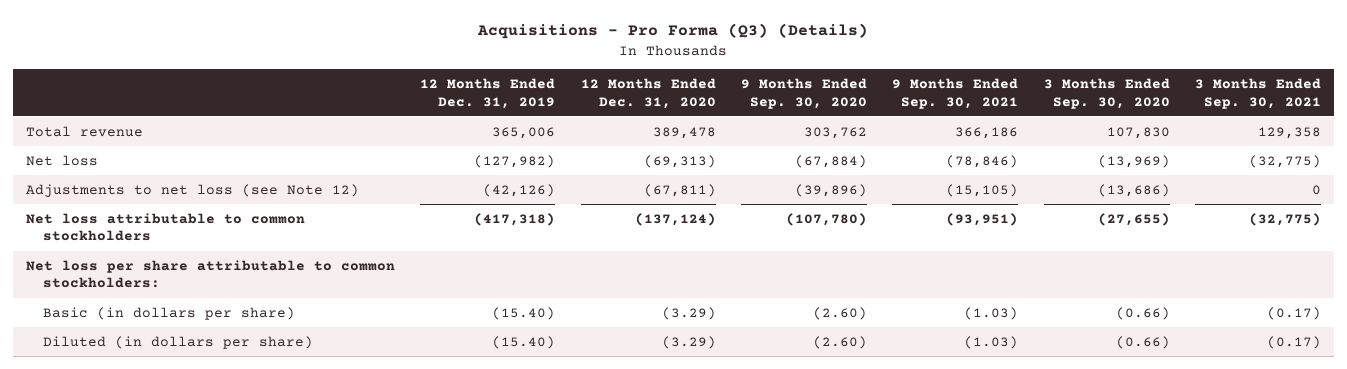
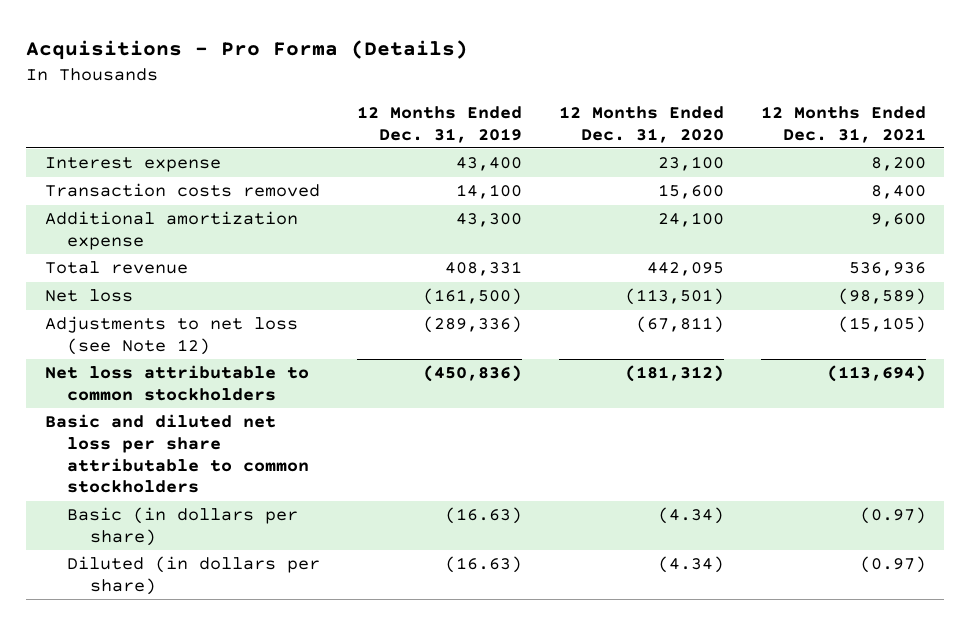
[477,23,869,40] Acquisitions - Pro Forma (Q3) (Details) -> [26,39,469,60] Acquisitions - Pro Forma (Details)
[740,77,867,109] 9 Months Ended Sep. 30, 2020 -> none
[892,77,1019,109] 9 Months Ended Sep. 30, 2021 -> none
[1043,77,1170,109] 3 Months Ended Sep. 30, 2020 -> none
[1194,77,1321,109] 3 Months Ended Sep. 30, 2021 -> none
none -> [760,105,926,143] 12 Months Ended Dec. 31, 2021
none -> [44,157,221,173] Interest expense
none -> [44,183,320,198] Transaction costs removed
none -> [44,211,298,251] Additional amortization expense
[492,126,556,139] 365,006 -> [445,261,523,277] 408,331
[652,126,716,139] 389,478 -> [646,262,724,277] 442,095
[474,154,556,168] (127,982) -> [423,288,523,306] (161,500)
[643,154,716,168] (69,313) -> [624,288,724,306] (113,501)
[483,183,556,197] (42,126) -> [423,316,523,334] (289,336)
[474,212,556,226] (417,318) -> [423,365,523,383] (450,836)
[634,212,716,226] (137,124) -> [624,365,724,383] (181,312)
[25,259,395,289] Net loss per share attributable to common stockholders: -> [44,414,310,494] Basic and diluted net loss per share attributable to common stockholders
[492,306,556,320] (15.40) -> [445,507,523,525] (16.63)
[661,306,716,320] (3.29) -> [657,507,724,525] (4.34)
[492,335,556,349] (15.40) -> [445,556,523,574] (16.63)
[661,335,716,349] (3.29) -> [657,556,724,574] (4.34)

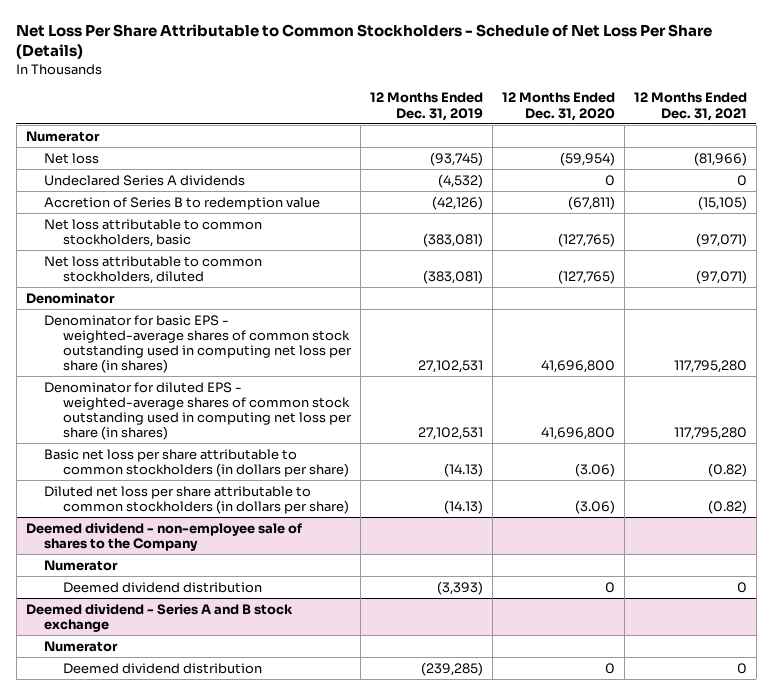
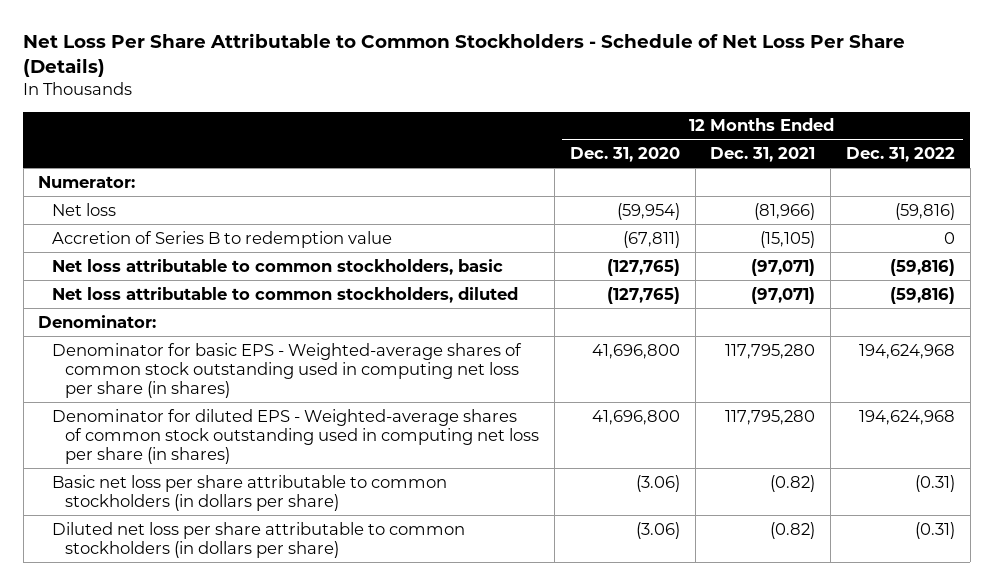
[369,92,483,121] 12 Months Ended Dec. 31, 2019 -> none
none -> [846,146,956,162] Dec. 31, 2022
[25,130,100,142] Numerator -> [38,175,136,188] Numerator:
[44,174,246,186] Undeclared Series A dividends -> none
[25,292,115,304] Denominator -> [38,314,157,328] Denominator:
[44,314,352,374] Denominator for basic EPS - weighted-average shares of common stock outstanding used in computing net loss per share (in shares) -> [51,342,522,398] Denominator for basic EPS - Weighted-average shares of common stock outstanding used in computing net loss per share (in shares)
[44,381,352,441] Denominator for diluted EPS - weighted-average shares of common stock outstanding used in computing net loss per share (in shares) -> [51,408,539,464] Denominator for diluted EPS - Weighted-average shares of common stock outstanding used in computing net loss per share (in shares)
[25,522,302,551] Deemed dividend - non-employee sale of shares to the Company -> none
[44,559,119,571] Numerator -> none
[62,581,262,593] Deemed dividend distribution -> none
[25,603,293,632] Deemed dividend - Series A and B stock exchange -> none
[44,640,119,652] Numerator -> none
[62,662,262,674] Deemed dividend distribution -> none

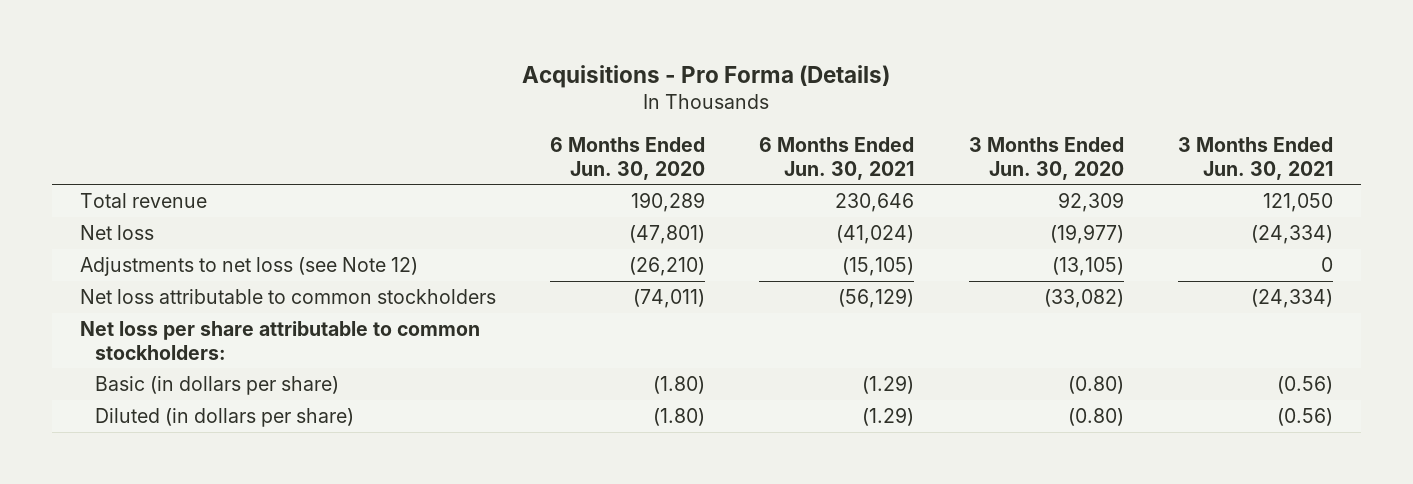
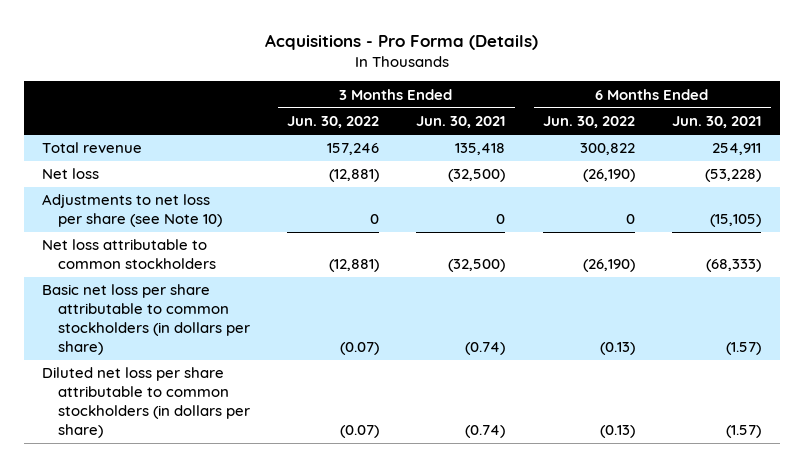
[550,136,706,180] 6 Months Ended Jun. 30, 2020 -> none
[968,136,1124,180] 3 Months Ended Jun. 30, 2020 -> none
none -> [287,116,380,129] Jun. 30, 2022
none -> [542,116,635,129] Jun. 30, 2022
[79,320,480,360] Net loss per share attributable to common stockholders: -> none
[835,192,915,212] 230,646 -> [712,143,762,156] 254,911
[1263,192,1334,212] 121,050 -> [455,143,506,156] 135,418
[836,224,915,244] (41,024) -> [705,169,762,183] (53,228)
[1251,224,1334,244] (24,334) -> [448,169,506,183] (32,500)
[79,256,418,276] Adjustments to net loss (see Note 12) -> [42,194,222,228] Adjustments to net loss per share (see Note 10)
[838,287,915,308] (56,129) -> [706,259,762,273] (68,333)
[1251,288,1334,308] (24,334) -> [448,259,506,273] (32,500)
[94,375,339,395] Basic (in dollars per share) -> [42,284,250,356] Basic net loss per share attributable to common stockholders (in dollars per share)
[862,374,915,394] (1.29) -> [726,342,762,356] (1.57)
[1277,375,1334,394] (0.56) -> [465,342,506,356] (0.74)
[94,407,354,427] Diluted (in dollars per share) -> [42,367,250,439] Diluted net loss per share attributable to common stockholders (in dollars per share)
[862,406,915,426] (1.29) -> [726,425,762,439] (1.57)
[1277,407,1334,426] (0.56) -> [465,425,506,439] (0.74)

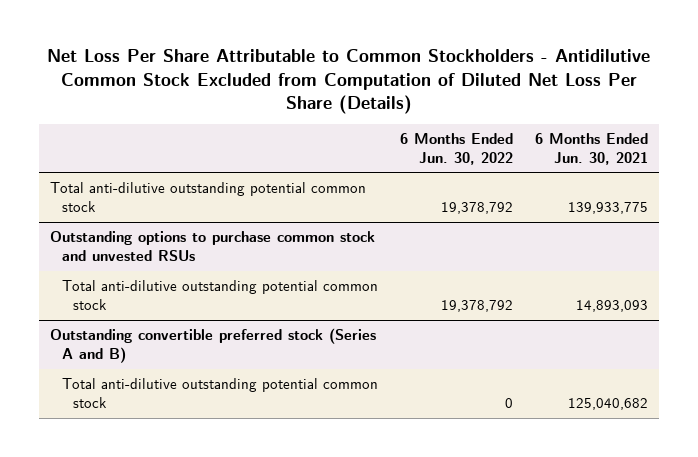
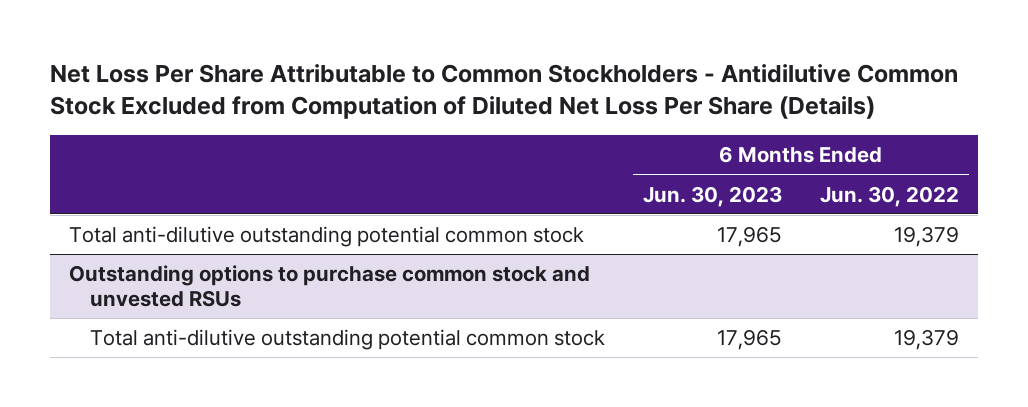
[535,132,649,166] 6 Months Ended Jun. 30, 2021 -> none
none -> [642,185,782,207] Jun. 30, 2023
[440,202,513,215] 19,378,792 -> [894,226,960,248] 19,379
[50,327,377,364] Outstanding convertible preferred stock (Series A and B) -> none
[61,377,378,409] Total anti-dilutive outstanding potential common stock -> none
[440,300,513,313] 19,378,792 -> [894,329,960,351] 19,379

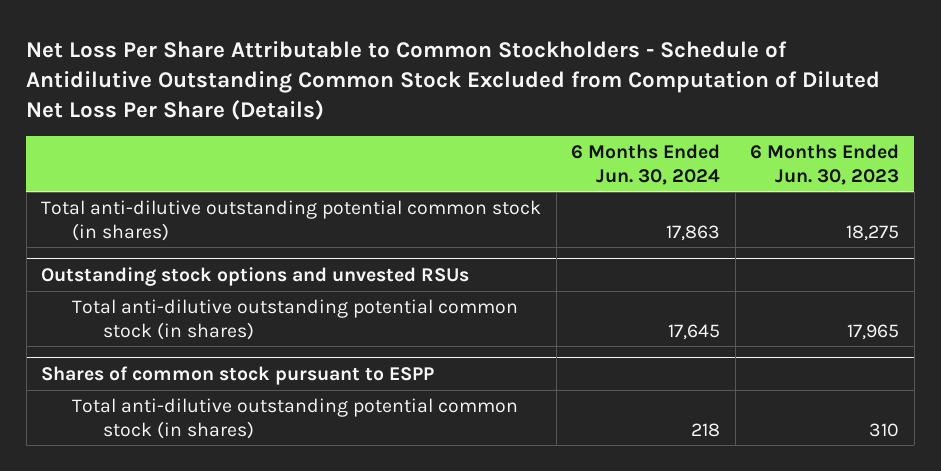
[49,64,958,120] Net Loss Per Share Attributable to Common Stockholders - Antidilutive Common Stock Excluded from Computation of Diluted Net Loss Per Share (Details) -> [26,40,881,120] Net Loss Per Share Attributable to Common Stockholders - Schedule of Antidilutive Outstanding Common Stock Excluded from Computation of Diluted Net Loss Per Share (Details)
[820,185,960,207] Jun. 30, 2022 -> none
none -> [571,143,721,185] 6 Months Ended Jun. 30, 2024
[68,226,584,248] Total anti-dilutive outstanding potential common stock -> [41,199,542,241] Total anti-dilutive outstanding potential common stock (in shares)
[716,226,782,248] 17,965 -> [846,224,900,241] 18,275
[68,265,590,307] Outstanding options to purchase common stock and unvested RSUs -> [41,266,470,286] Outstanding stock options and unvested RSUs
[89,329,605,351] Total anti-dilutive outstanding potential common stock -> [71,298,518,340] Total anti-dilutive outstanding potential common stock (in shares)
none -> [41,365,435,385] Shares of common stock pursuant to ESPP
none -> [71,397,518,439] Total anti-dilutive outstanding potential common stock (in shares)

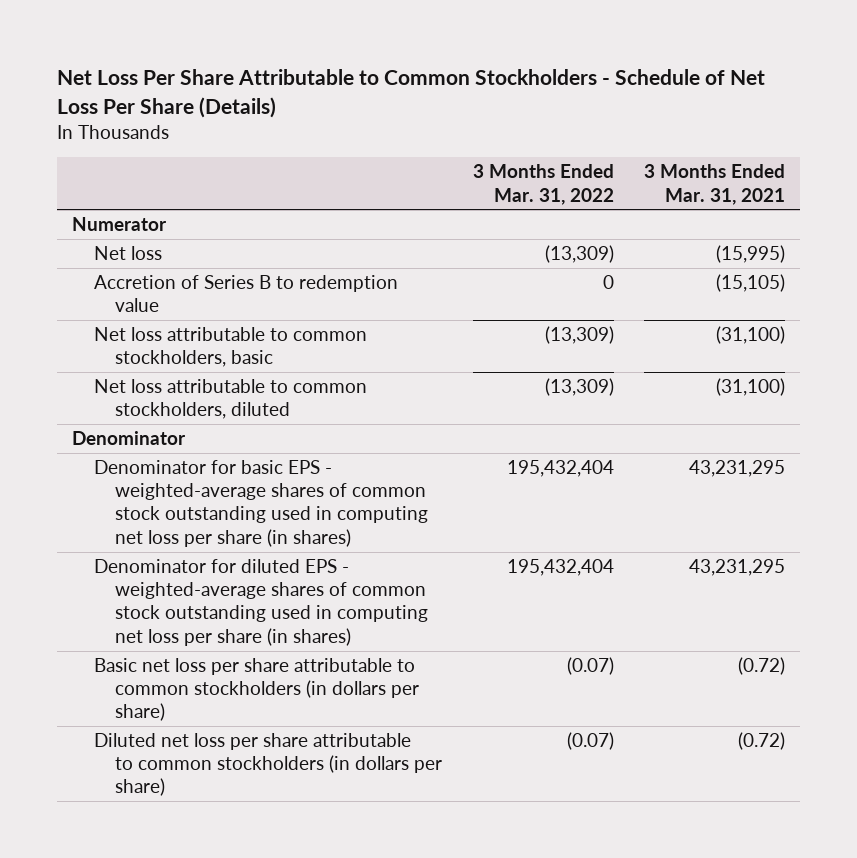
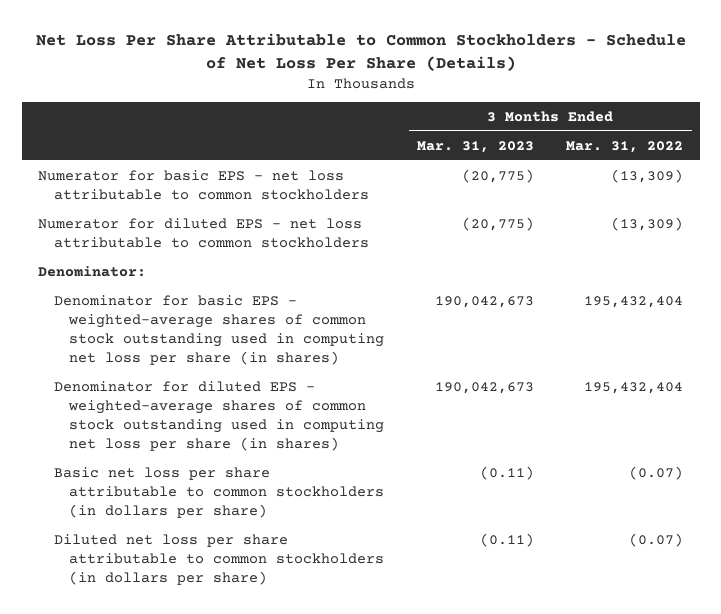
[643,164,785,205] 3 Months Ended Mar. 31, 2021 -> none
none -> [416,140,534,153] Mar. 31, 2023
[71,217,167,232] Numerator -> none
[93,246,162,261] Net loss -> none
[93,275,398,313] Accretion of Series B to redemption value -> none
[93,327,367,368] Net loss attributable to common stockholders, basic -> [37,169,369,200] Numerator for basic EPS - net loss attributable to common stockholders
[93,379,367,420] Net loss attributable to common stockholders, diluted -> [37,217,369,248] Numerator for diluted EPS - net loss attributable to common stockholders
[71,431,186,446] Denominator -> [37,265,146,277] Denominator:

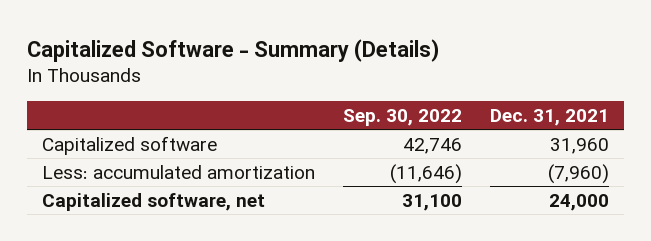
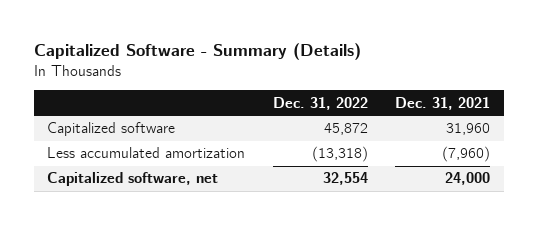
[342,108,462,126] Sep. 30, 2022 -> none
none -> [272,96,368,110] Dec. 31, 2022
[41,164,315,179] Less: accumulated amortization -> [47,147,246,159] Less accumulated amortization

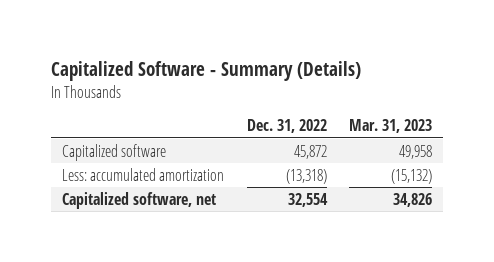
[394,96,490,110] Dec. 31, 2021 -> none
none -> [348,119,432,134] Mar. 31, 2023
[47,147,246,159] Less accumulated amortization -> [62,167,225,181] Less: accumulated amortization

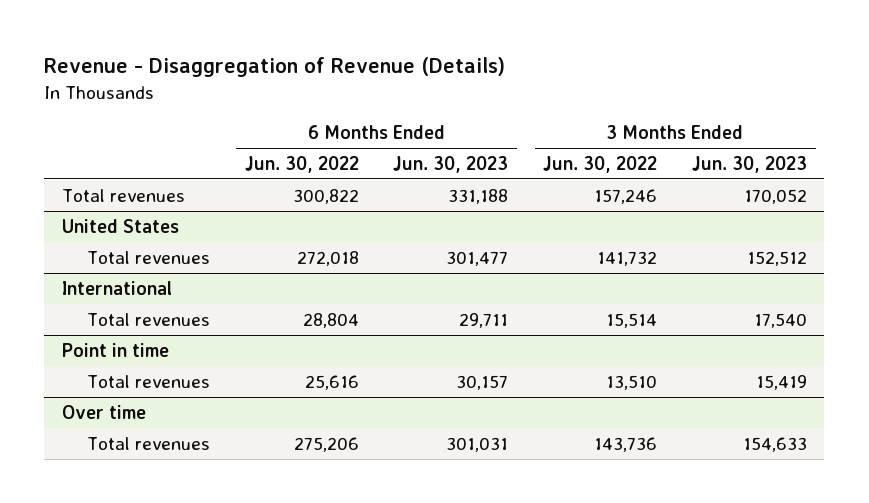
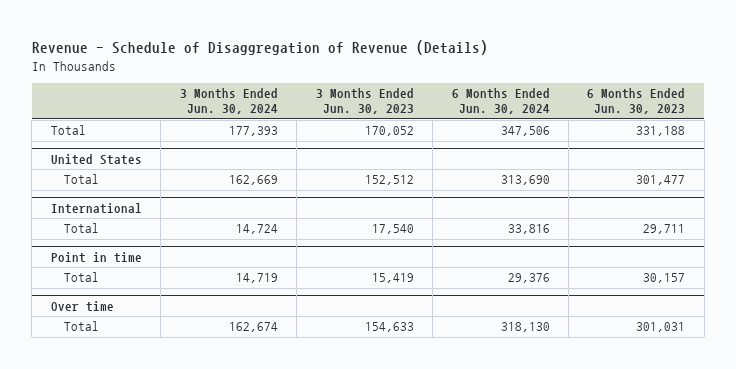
[44,57,506,78] Revenue - Disaggregation of Revenue (Details) -> [31,39,488,55] Revenue - Schedule of Disaggregation of Revenue (Details)
[244,155,359,173] Jun. 30, 2022 -> none
[543,155,658,173] Jun. 30, 2022 -> none
none -> [179,88,278,115] 3 Months Ended Jun. 30, 2024
none -> [451,88,550,115] 6 Months Ended Jun. 30, 2024
[61,188,185,202] Total revenues -> [50,125,86,136] Total
[86,250,210,264] Total revenues -> [63,174,99,185] Total
[86,312,210,326] Total revenues -> [63,223,99,234] Total
[86,374,210,388] Total revenues -> [63,272,99,283] Total
[86,436,210,450] Total revenues -> [63,321,99,332] Total

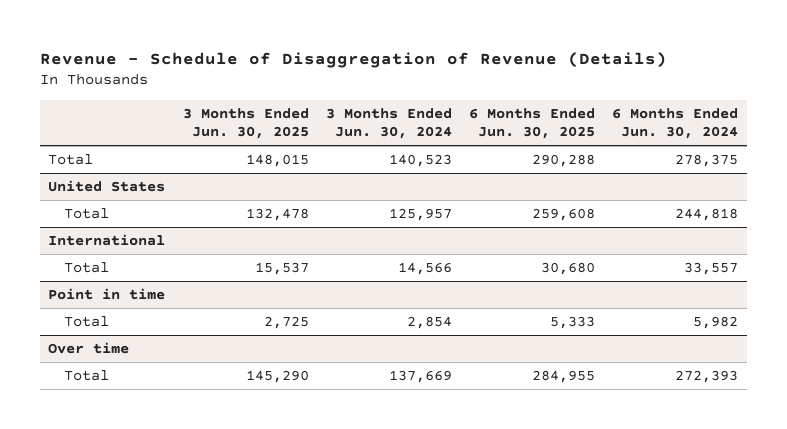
[315,88,414,115] 3 Months Ended Jun. 30, 2023 -> none
[587,88,686,115] 6 Months Ended Jun. 30, 2023 -> none
none -> [182,107,309,140] 3 Months Ended Jun. 30, 2025
none -> [469,107,596,140] 6 Months Ended Jun. 30, 2025
[228,126,278,137] 177,393 -> [388,153,452,167] 140,523
[500,126,550,137] 347,506 -> [675,153,739,167] 278,375
[228,175,278,186] 162,669 -> [388,207,452,221] 125,957
[500,175,550,186] 313,690 -> [675,207,739,221] 244,818
[235,224,278,235] 14,724 -> [397,261,452,275] 14,566
[507,224,550,235] 33,816 -> [684,261,739,275] 33,557
[235,273,278,284] 14,719 -> [406,315,452,329] 2,854
[507,273,550,284] 29,376 -> [693,315,739,329] 5,982
[228,322,278,333] 162,674 -> [388,369,452,383] 137,669
[500,322,550,333] 318,130 -> [675,369,739,383] 272,393

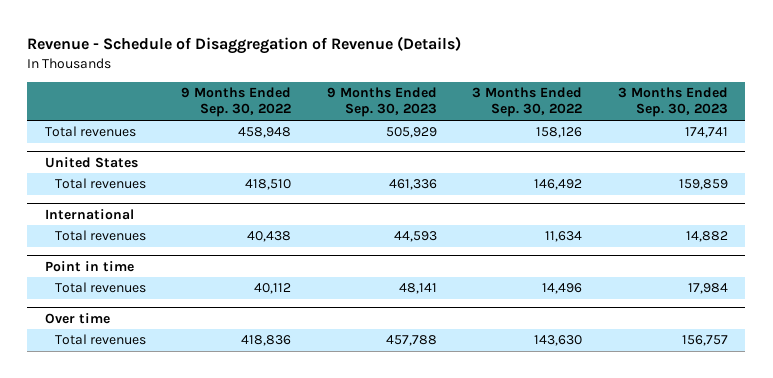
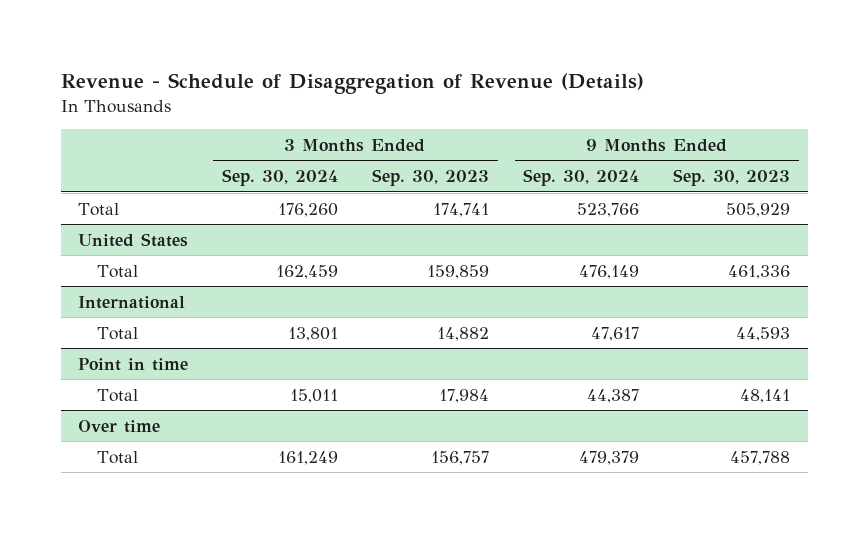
[181,87,292,118] 9 Months Ended Sep. 30, 2022 -> none
[472,87,583,118] 3 Months Ended Sep. 30, 2022 -> none
none -> [221,169,338,187] Sep. 30, 2024
none -> [523,169,640,187] Sep. 30, 2024
[45,126,137,138] Total revenues -> [77,202,119,216] Total
[55,178,147,190] Total revenues -> [97,264,139,278] Total
[55,230,147,242] Total revenues -> [97,326,139,340] Total
[55,282,147,294] Total revenues -> [97,388,139,402] Total
[55,334,147,346] Total revenues -> [97,450,139,464] Total

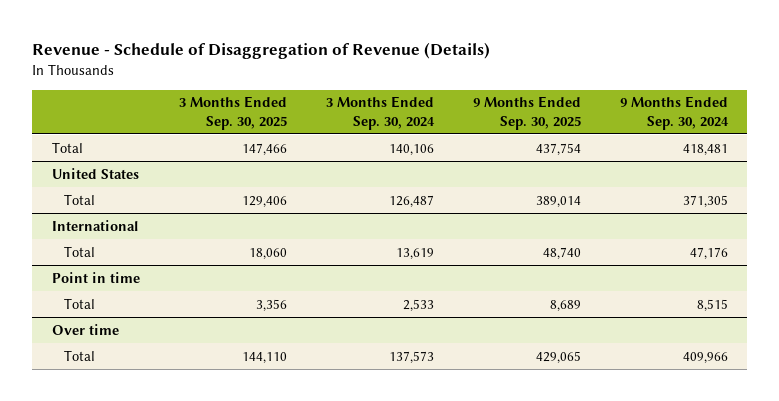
[372,169,490,187] Sep. 30, 2023 -> none
[673,169,791,187] Sep. 30, 2023 -> none
none -> [178,96,287,130] 3 Months Ended Sep. 30, 2025
none -> [472,96,581,130] 9 Months Ended Sep. 30, 2025
[277,202,338,217] 176,260 -> [388,143,434,156] 140,106
[577,202,640,217] 523,766 -> [682,143,728,156] 418,481
[275,264,338,279] 162,459 -> [388,194,434,208] 126,487
[579,264,640,279] 476,149 -> [682,194,728,208] 371,305
[287,326,338,341] 13,801 -> [395,247,434,260] 13,619
[591,326,640,341] 47,617 -> [689,246,728,260] 47,176
[289,388,338,403] 15,011 -> [402,298,434,312] 2,533
[587,388,640,403] 44,387 -> [696,298,728,312] 8,515
[277,450,338,465] 161,249 -> [388,350,434,364] 137,573
[579,450,640,465] 479,379 -> [682,351,728,364] 409,966

